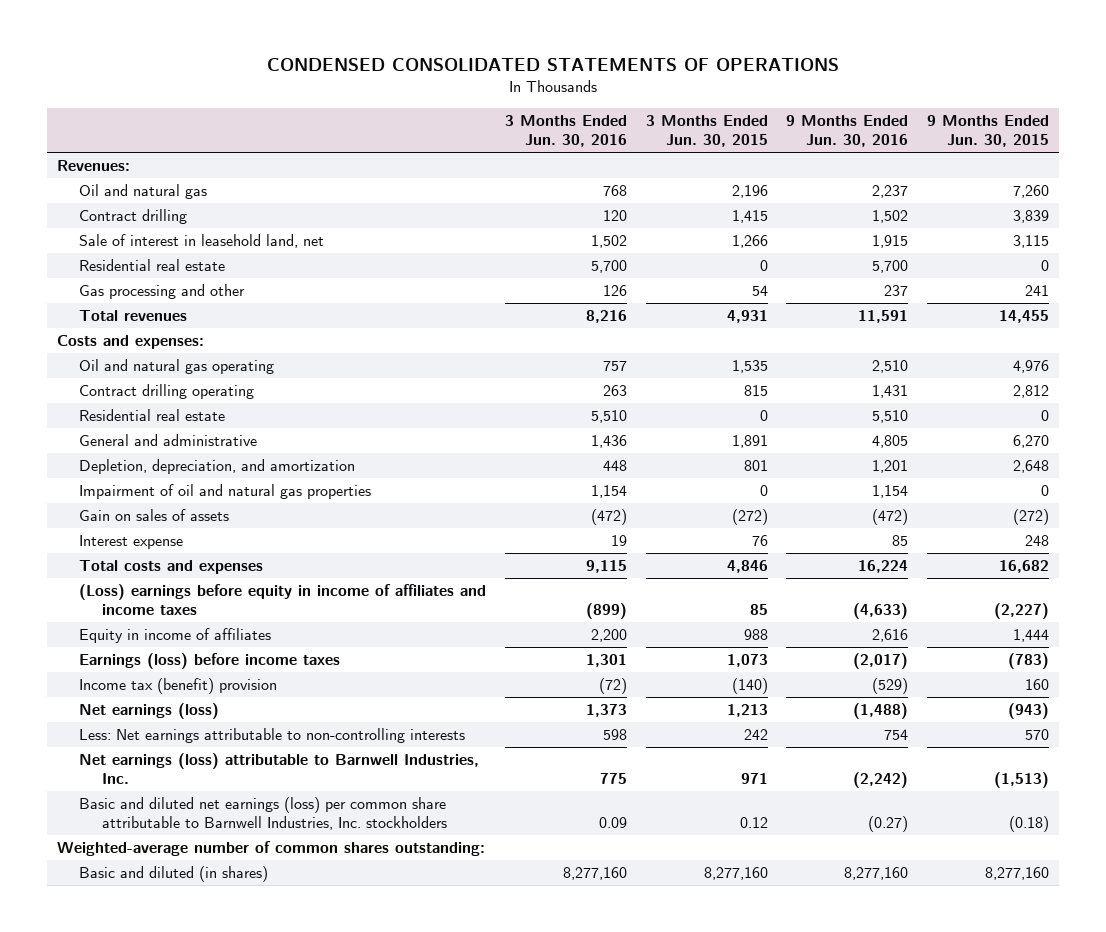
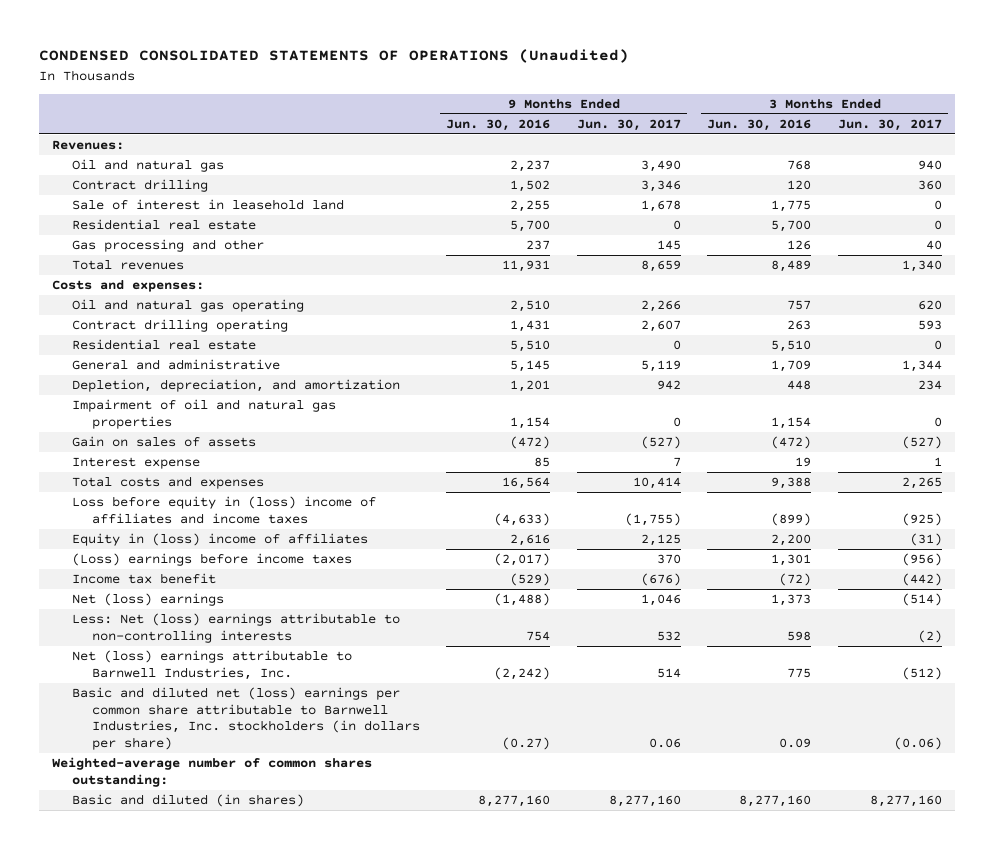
[266,58,839,72] CONDENSED CONSOLIDATED STATEMENTS OF OPERATIONS -> [38,49,629,64] CONDENSED CONSOLIDATED STATEMENTS OF OPERATIONS (Unaudited)
[645,115,768,148] 3 Months Ended Jun. 30, 2015 -> none
[927,115,1050,148] 9 Months Ended Jun. 30, 2015 -> none
none -> [576,118,681,131] Jun. 30, 2017
none -> [837,118,942,131] Jun. 30, 2017
[79,234,325,249] Sale of interest in leasehold land, net -> [71,199,344,211] Sale of interest in leasehold land
[590,235,627,249] 1,502 -> [771,200,812,213] 1,775
[872,235,909,249] 1,915 -> [510,200,551,213] 2,255
[585,310,627,324] 8,216 -> [771,260,812,273] 8,489
[858,310,909,324] 11,591 -> [502,260,551,273] 11,931
[590,435,627,449] 1,436 -> [771,360,812,373] 1,709
[872,435,909,449] 4,805 -> [510,360,551,373] 5,145
[585,560,627,574] 9,115 -> [771,477,812,490] 9,388
[858,560,909,574] 16,224 -> [502,477,551,490] 16,564
[79,584,487,616] (Loss) earnings before equity in income of affiliates and income taxes -> [71,496,376,524] Loss before equity in (loss) income of affiliates and income taxes
[79,628,272,644] Equity in income of affiliates -> [71,533,368,547] Equity in (loss) income of affiliates
[79,653,341,670] Earnings (loss) before income taxes -> [71,553,352,567] (Loss) earnings before income taxes
[79,678,278,695] Income tax (benefit) provision -> [71,573,216,585] Income tax benefit
[79,703,220,720] Net earnings (loss) -> [71,593,224,607] Net (loss) earnings
[79,728,466,744] Less: Net earnings attributable to non-controlling interests -> [71,613,400,643] Less: Net (loss) earnings attributable to non-controlling interests
[79,753,480,785] Net earnings (loss) attributable to Barnwell Industries, Inc. -> [71,650,352,680] Net (loss) earnings attributable to Barnwell Industries, Inc.
[79,797,447,831] Basic and diluted net earnings (loss) per common share attributable to Barnwell Industries, Inc. stockholders -> [71,687,420,751] Basic and diluted net (loss) earnings per common share attributable to Barnwell Industries, Inc. stockholders (in dollars per share)

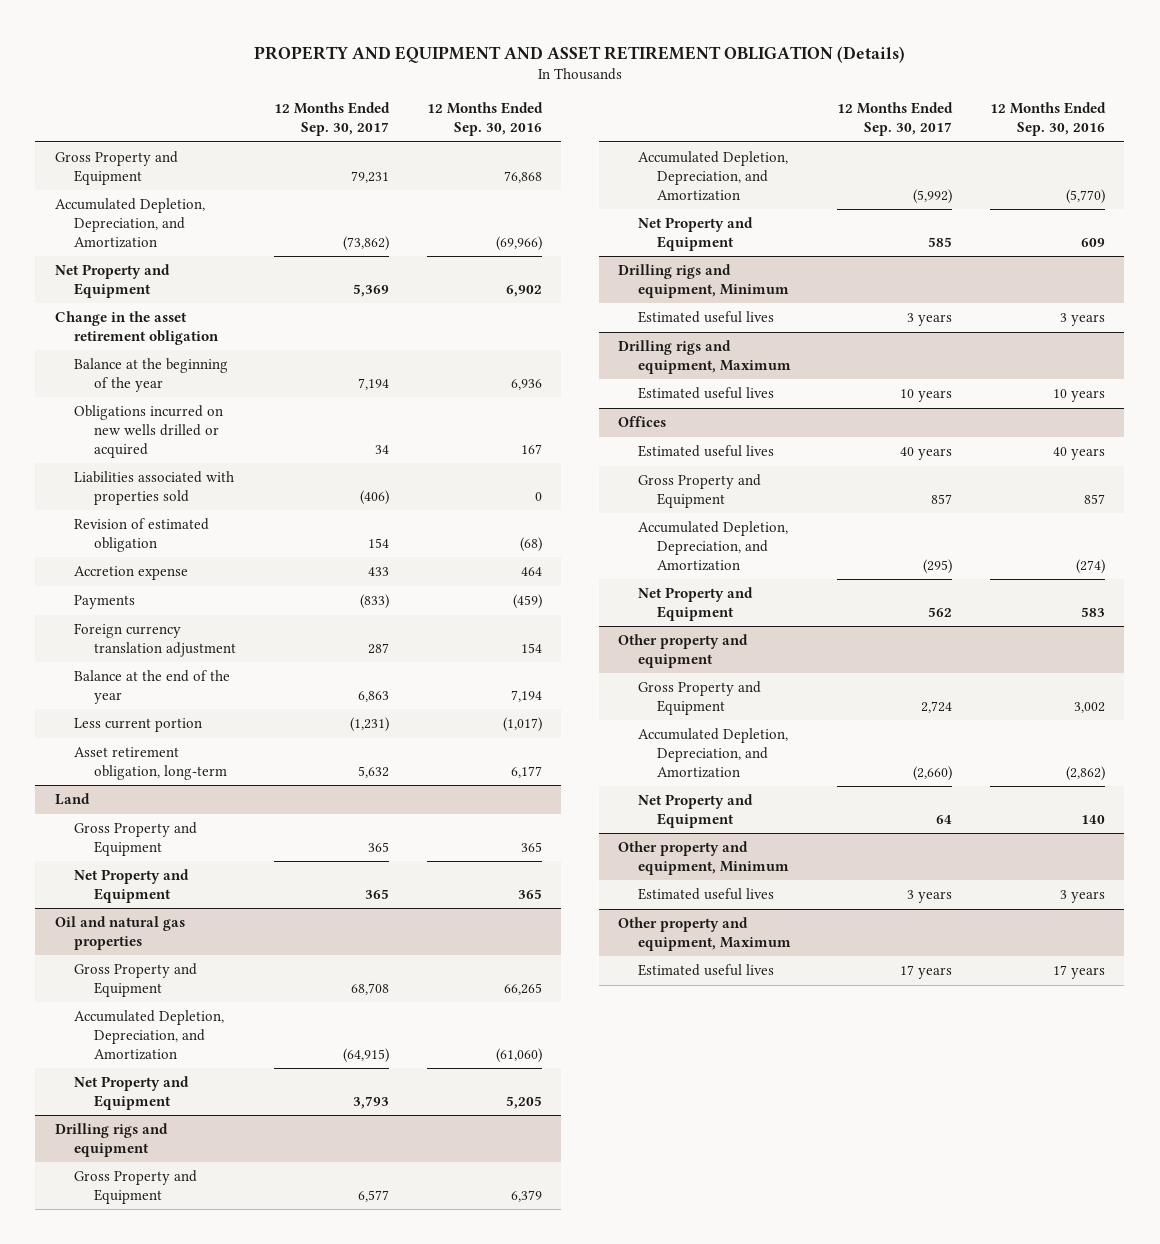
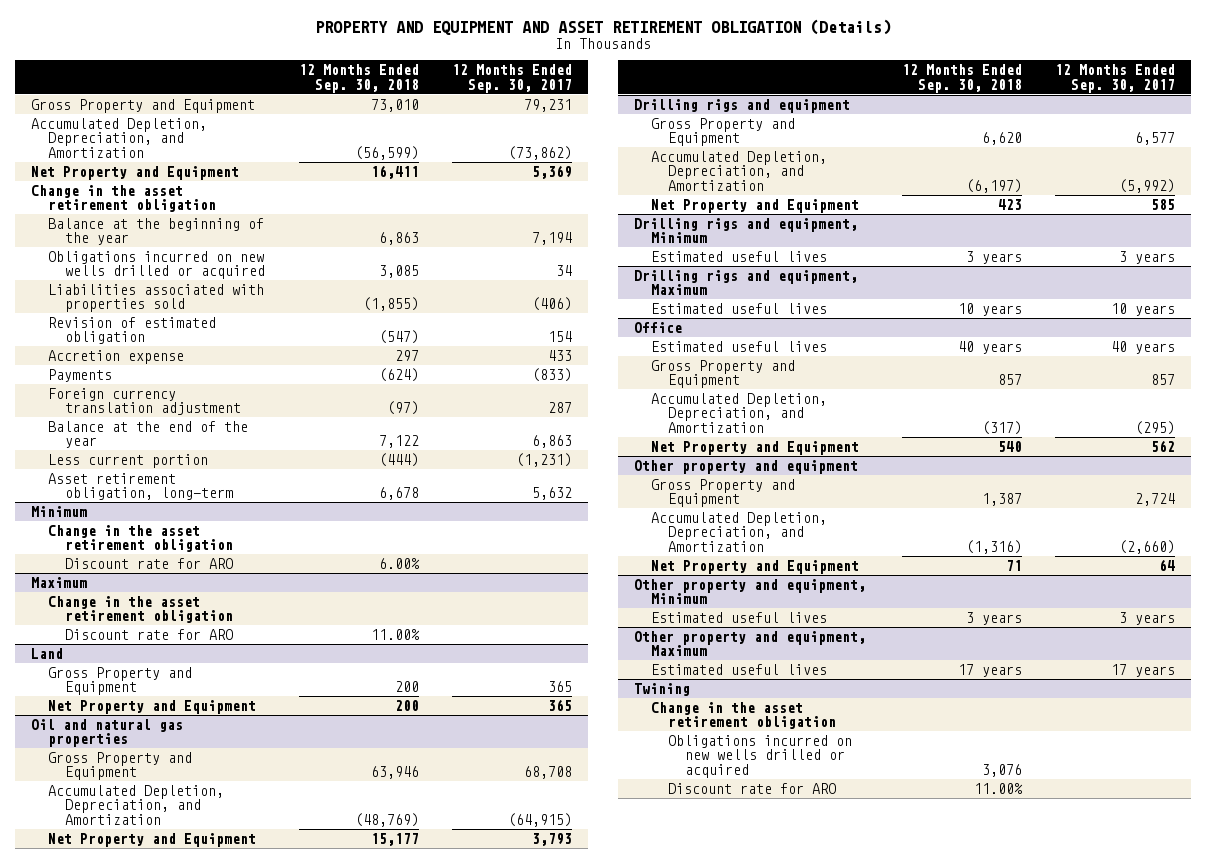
[427,102,544,137] 12 Months Ended Sep. 30, 2016 -> none
none -> [298,64,419,93] 12 Months Ended Sep. 30, 2018
none -> [31,505,88,517] Minimum
none -> [48,524,234,553] Change in the asset retirement obligation
none -> [65,557,234,569] Discount rate for ARO
none -> [31,576,88,588] Maximum
none -> [48,595,234,624] Change in the asset retirement obligation
none -> [65,628,234,640] Discount rate for ARO
[617,416,666,428] Offices -> [634,321,683,333] Office
none -> [634,682,691,696] Twining
none -> [651,701,837,730] Change in the asset retirement obligation
none -> [668,734,853,778] Obligations incurred on new wells drilled or acquired
none -> [668,782,837,794] Discount rate for ARO

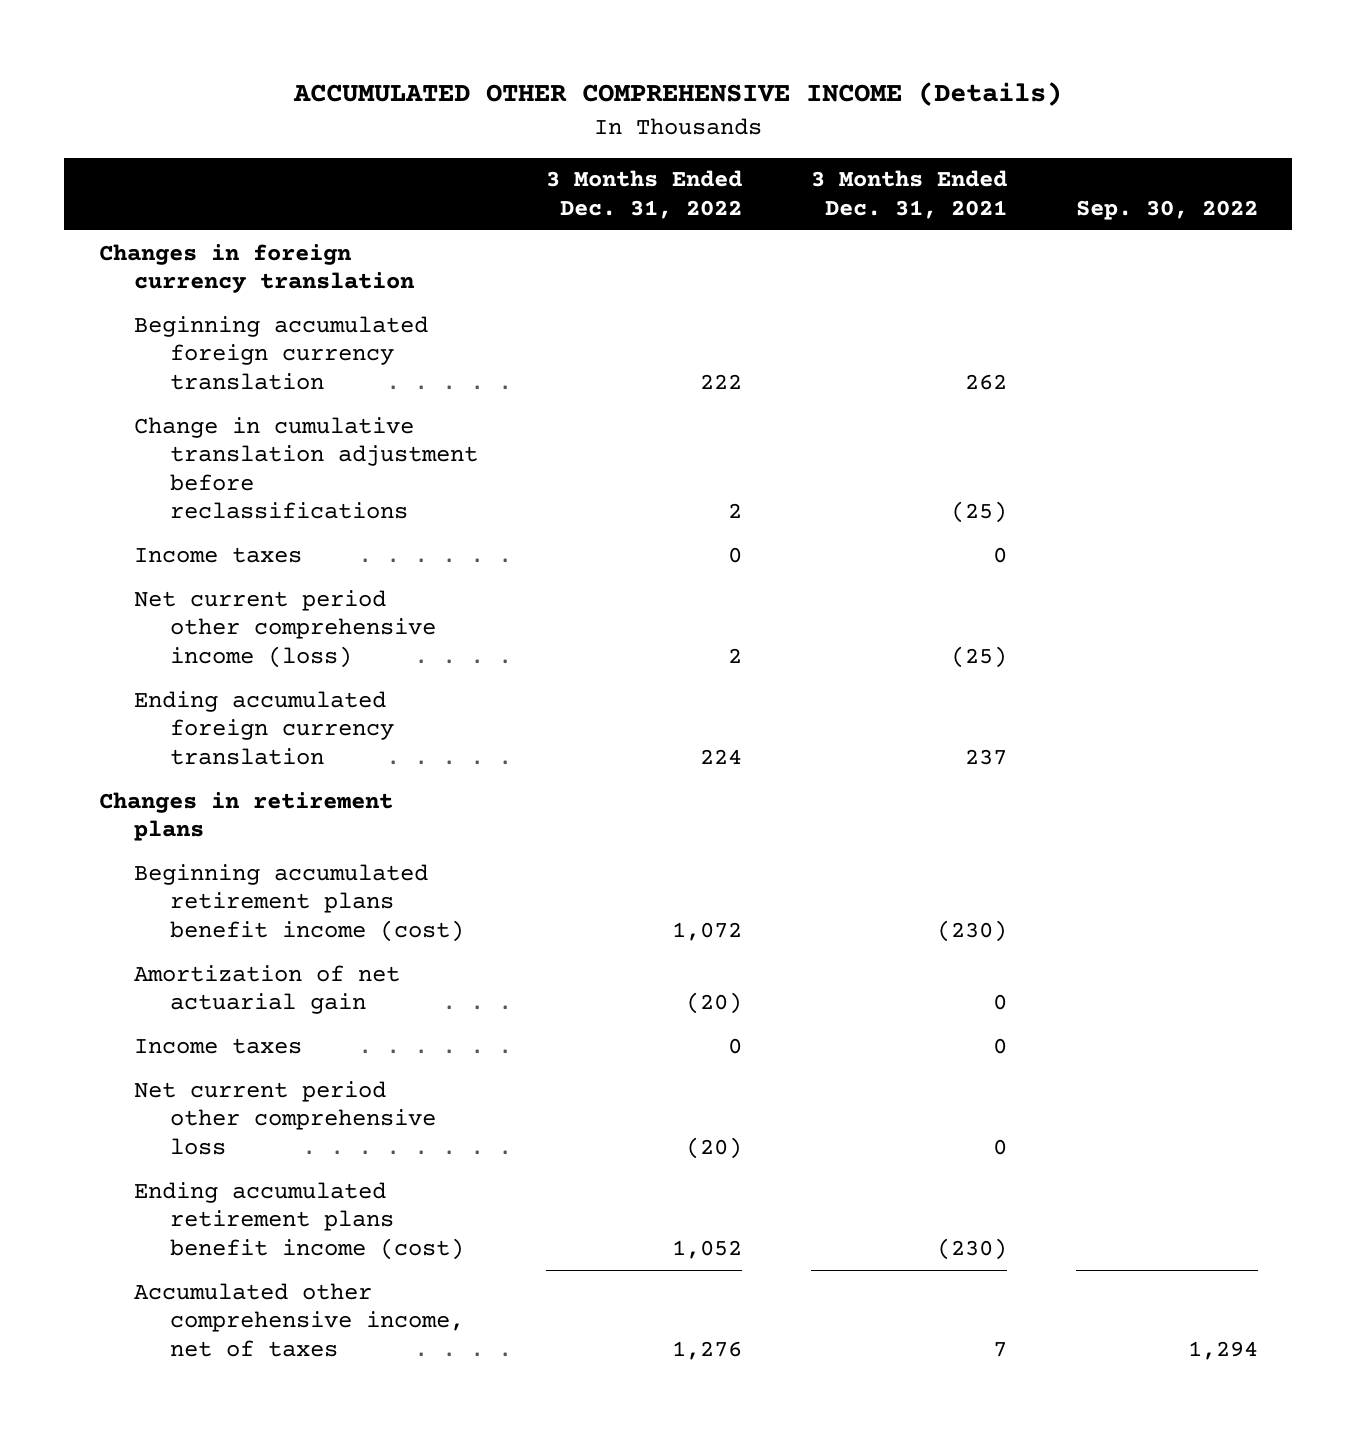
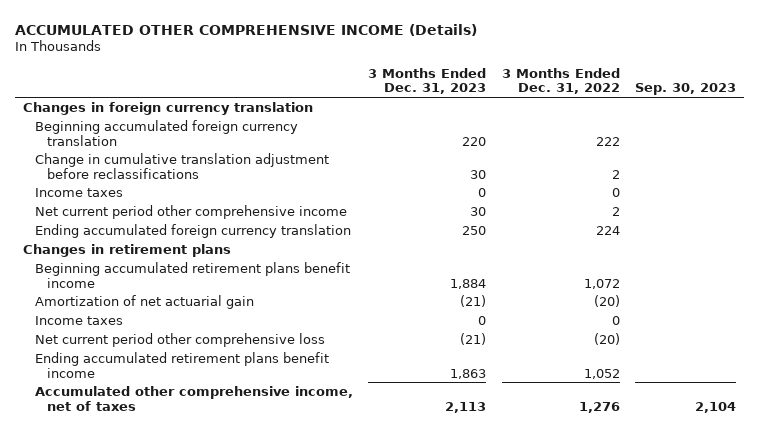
[811,170,1008,219] 3 Months Ended Dec. 31, 2021 -> none
[1075,199,1258,220] Sep. 30, 2022 -> none
none -> [368,67,487,95] 3 Months Ended Dec. 31, 2023
none -> [635,83,737,96] Sep. 30, 2023
[134,589,436,668] Net current period other comprehensive income (loss) -> [34,204,347,219] Net current period other comprehensive income
[134,863,464,942] Beginning accumulated retirement plans benefit income (cost) -> [34,261,350,288] Beginning accumulated retirement plans benefit income
[134,1181,464,1260] Ending accumulated retirement plans benefit income (cost) -> [34,351,329,378] Ending accumulated retirement plans benefit income

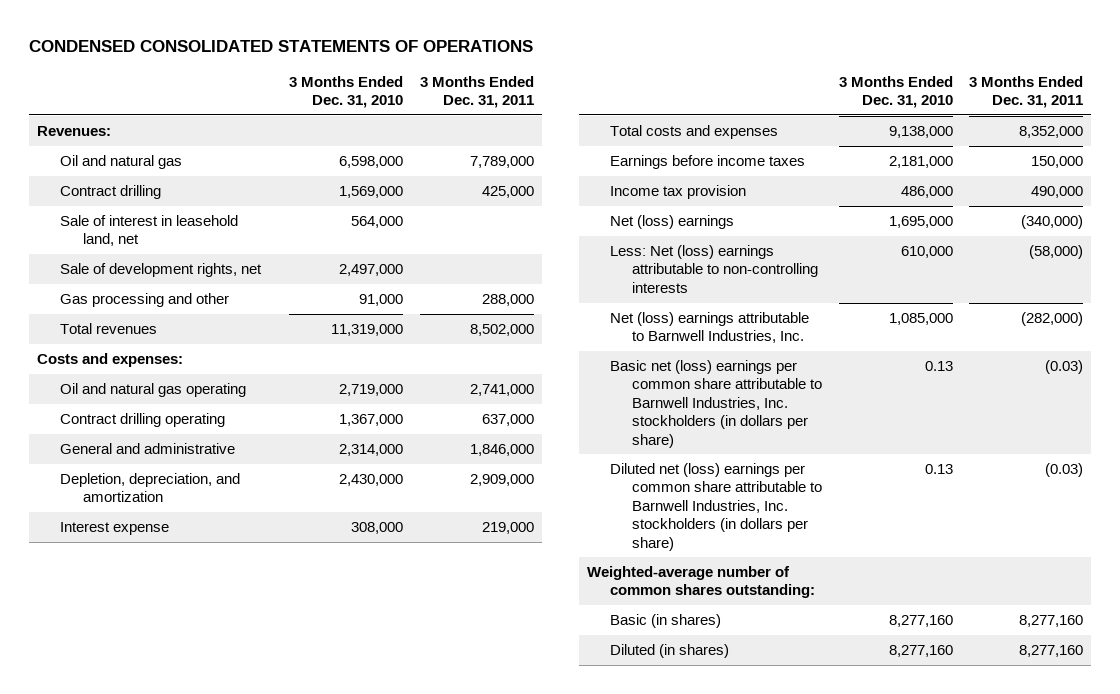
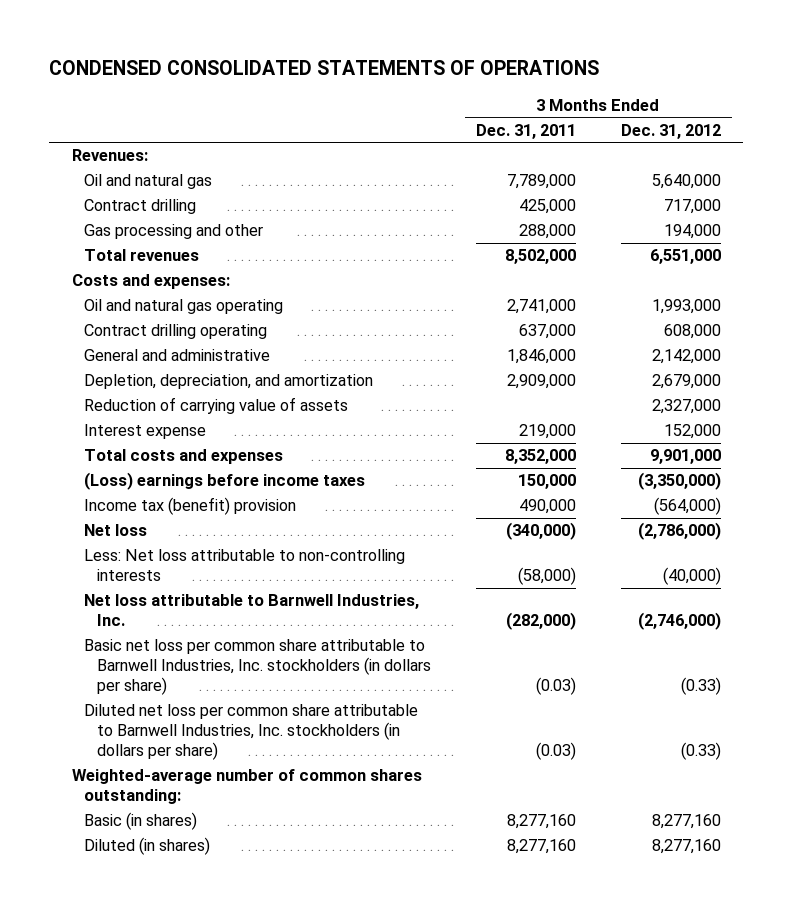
[289,75,404,109] 3 Months Ended Dec. 31, 2010 -> none
none -> [620,123,721,139] Dec. 31, 2012
[59,214,238,247] Sale of interest in leasehold land, net -> none
[59,262,262,277] Sale of development rights, net -> none
none -> [84,397,349,415] Reduction of carrying value of assets
[609,154,805,169] Earnings before income taxes -> [84,472,366,491] (Loss) earnings before income taxes
[609,184,746,199] Income tax provision -> [84,497,297,516] Income tax (benefit) provision
[609,214,734,229] Net (loss) earnings -> [84,524,148,537] Net loss
[609,244,819,293] Less: Net (loss) earnings attributable to non-controlling interests -> [84,549,406,582] Less: Net loss attributable to non-controlling interests
[609,311,809,344] Net (loss) earnings attributable to Barnwell Industries, Inc. -> [84,594,420,627] Net loss attributable to Barnwell Industries, Inc.
[609,359,823,448] Basic net (loss) earnings per common share attributable to Barnwell Industries, Inc. stockholders (in dollars per share) -> [84,639,432,696] Basic net loss per common share attributable to Barnwell Industries, Inc. stockholders (in dollars per share)
[609,462,823,551] Diluted net (loss) earnings per common share attributable to Barnwell Industries, Inc. stockholders (in dollars per share) -> [84,704,419,761] Diluted net loss per common share attributable to Barnwell Industries, Inc. stockholders (in dollars per share)

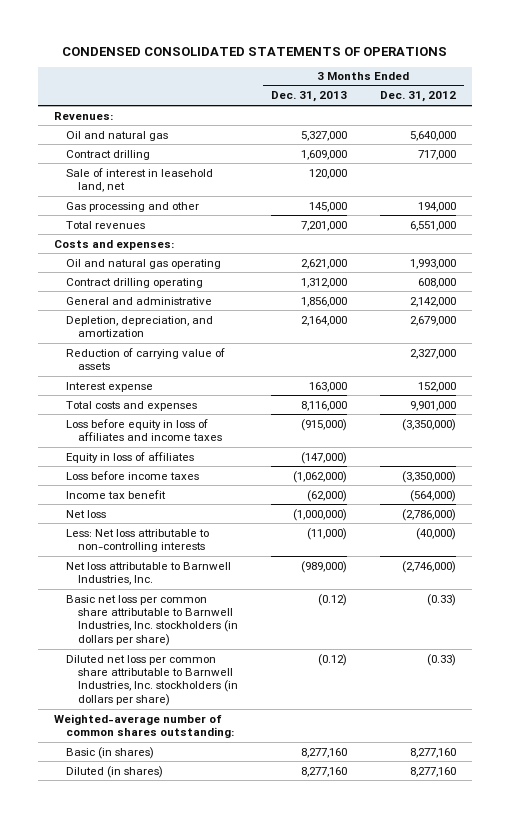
[476,123,577,139] Dec. 31, 2011 -> none
none -> [270,91,347,103] Dec. 31, 2013
none -> [66,167,214,193] Sale of interest in leasehold land, net
[84,472,366,491] (Loss) earnings before income taxes -> [66,418,223,442] Loss before equity in loss of affiliates and income taxes
none -> [66,451,195,463] Equity in loss of affiliates
none -> [66,470,200,480] Loss before income taxes
[84,497,297,516] Income tax (benefit) provision -> [66,489,167,499] Income tax benefit

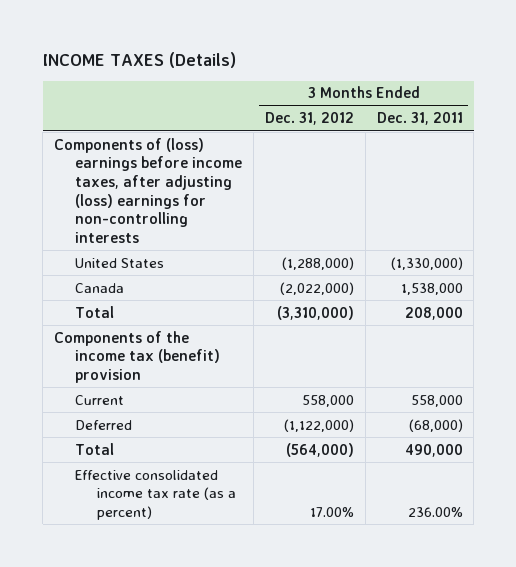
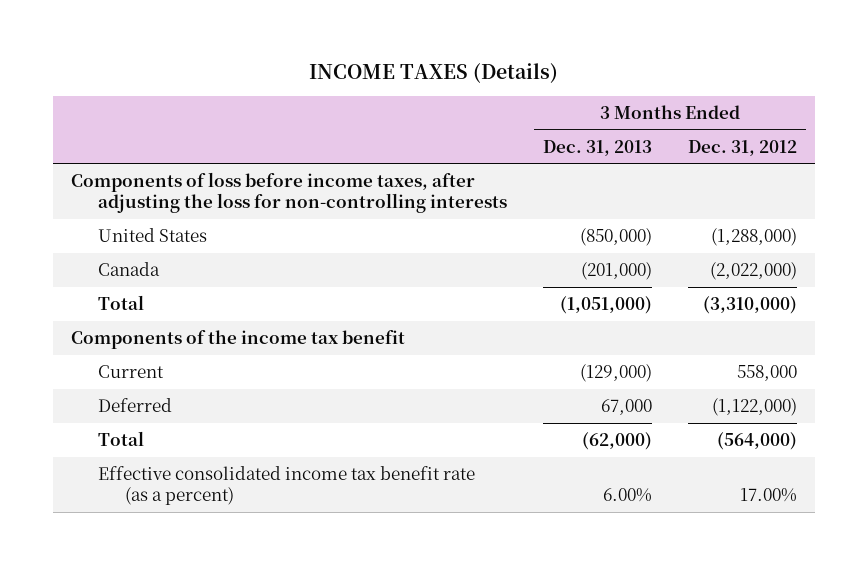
[376,112,463,126] Dec. 31, 2011 -> none
none -> [542,139,652,156] Dec. 31, 2013
[53,137,243,244] Components of (loss) earnings before income taxes, after adjusting (loss) earnings for non-controlling interests -> [70,172,507,214] Components of loss before income taxes, after adjusting the loss for non-controlling interests
[53,330,221,383] Components of the income tax (benefit) provision -> [70,330,405,350] Components of the income tax benefit
[75,469,237,520] Effective consolidated income tax rate (as a percent) -> [97,466,475,506] Effective consolidated income tax benefit rate (as a percent)

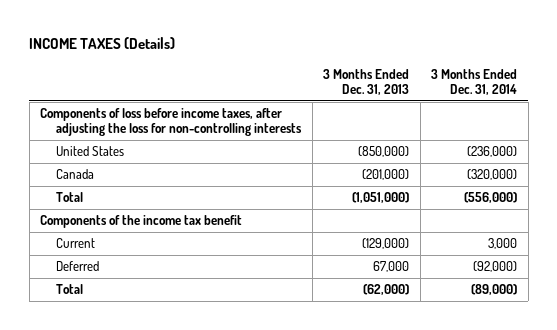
[688,139,798,156] Dec. 31, 2012 -> none
none -> [431,68,518,96] 3 Months Ended Dec. 31, 2014
[97,466,475,506] Effective consolidated income tax benefit rate (as a percent) -> none

